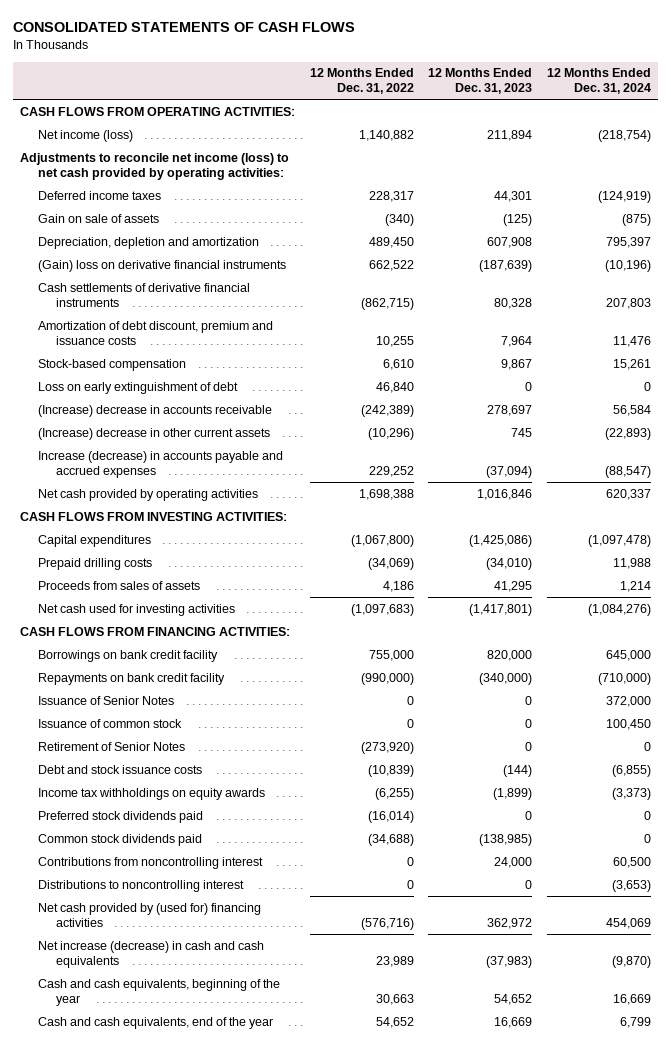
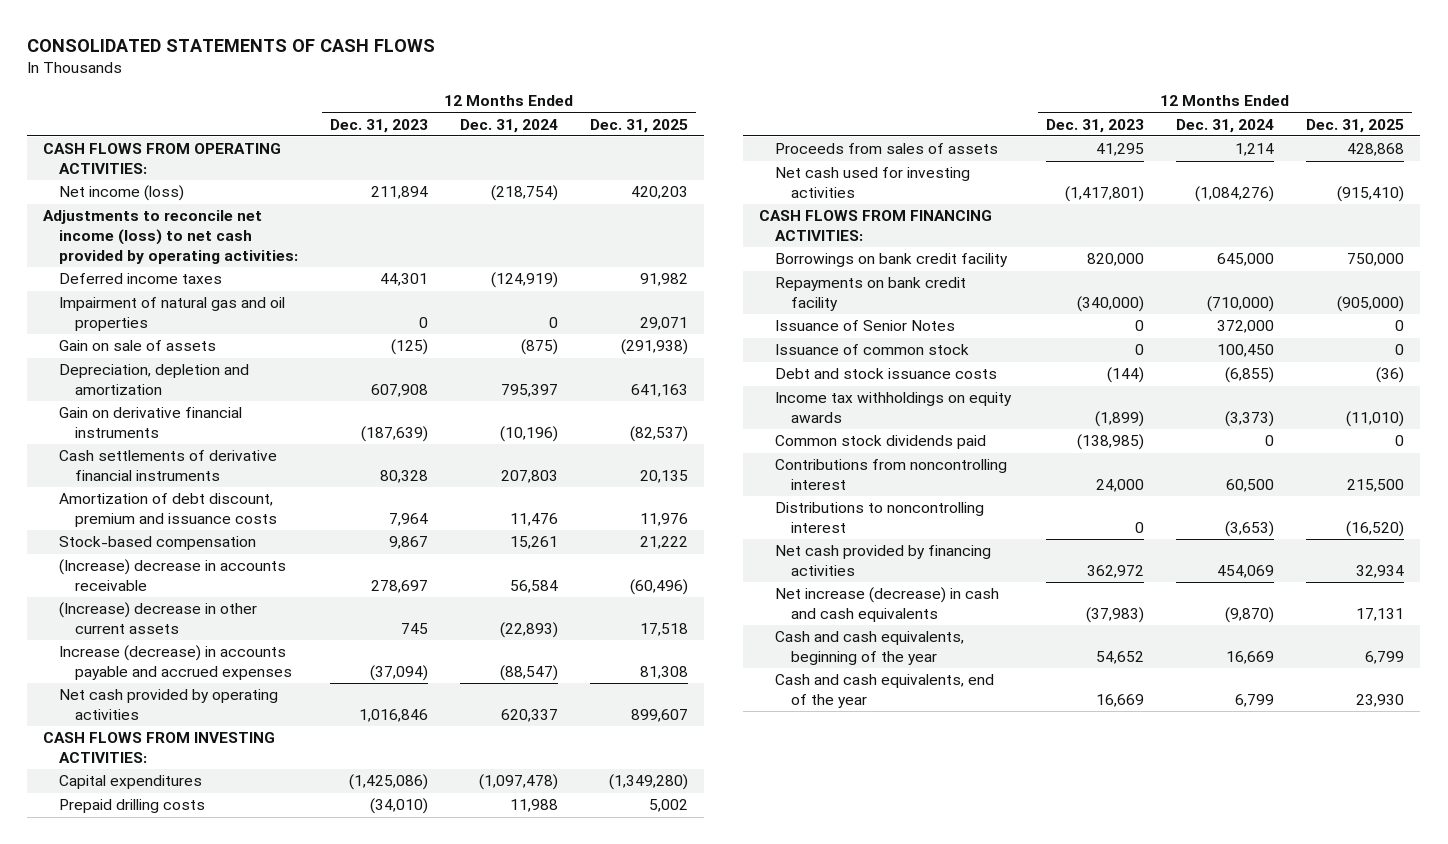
[309,68,414,95] 12 Months Ended Dec. 31, 2022 -> none
none -> [590,118,689,133] Dec. 31, 2025
none -> [59,297,286,331] Impairment of natural gas and oil properties
[38,259,287,272] (Gain) loss on derivative financial instruments -> [59,407,243,438] Gain on derivative financial instruments
[38,381,239,394] Loss on early extinguishment of debt -> none
[38,741,186,751] Retirement of Senior Notes -> none
[38,810,204,823] Preferred stock dividends paid -> none
[38,902,262,927] Net cash provided by (used for) financing activities -> [775,545,992,576] Net cash provided by financing activities

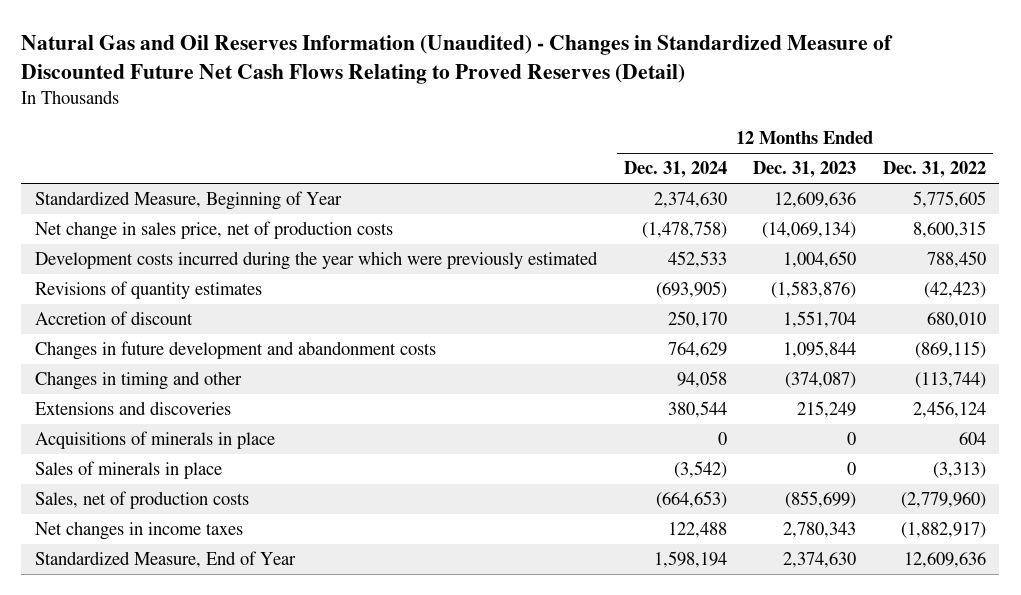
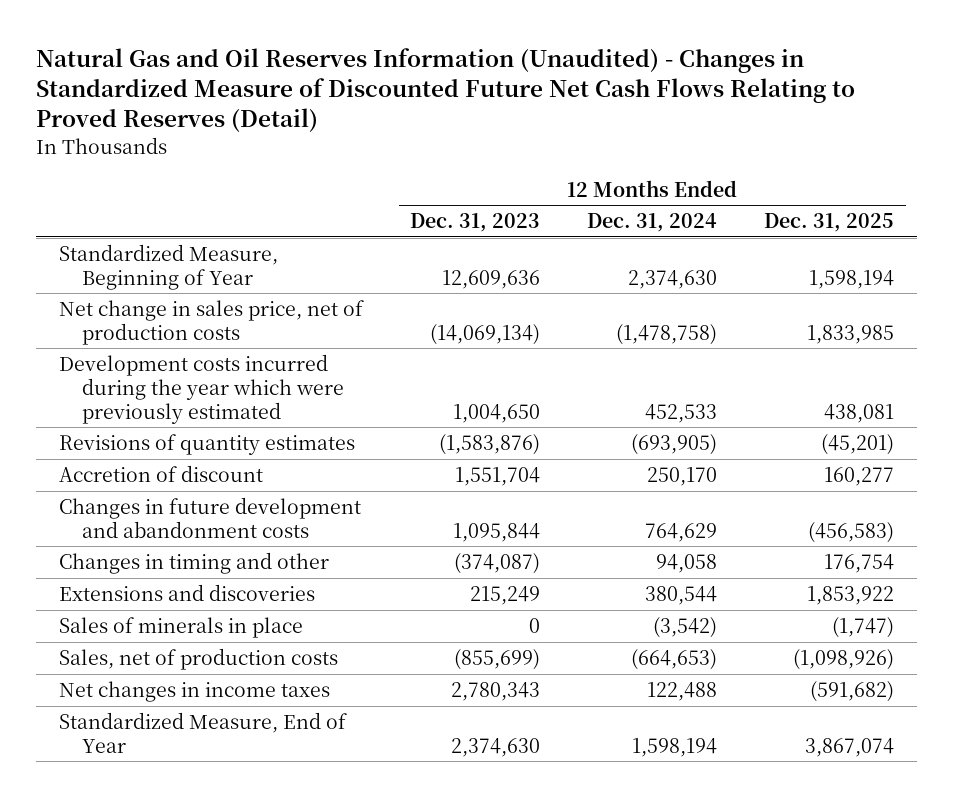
[882,161,986,179] Dec. 31, 2022 -> none
none -> [763,213,894,233] Dec. 31, 2025
[34,431,275,450] Acquisitions of minerals in place -> none

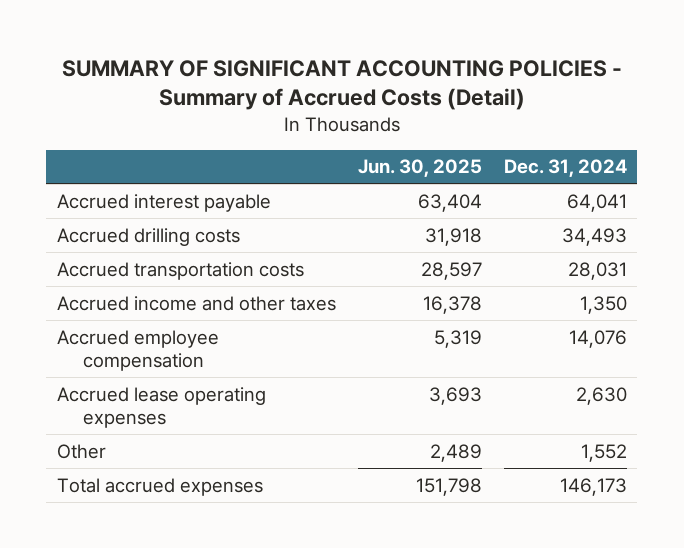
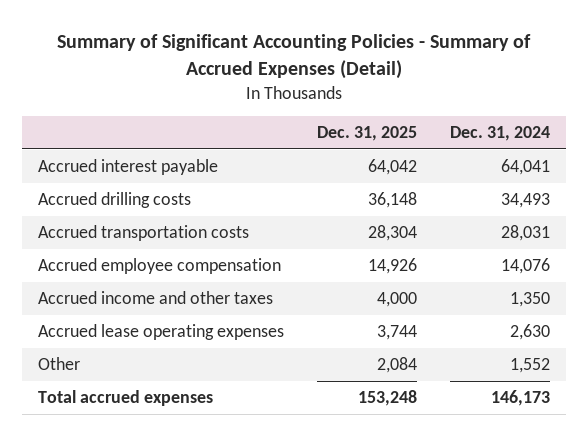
[61,59,622,111] SUMMARY OF SIGNIFICANT ACCOUNTING POLICIES - Summary of Accrued Costs (Detail) -> [57,34,532,80] Summary of Significant Accounting Policies - Summary of Accrued Expenses (Detail)
[357,159,482,178] Jun. 30, 2025 -> none
none -> [317,125,418,141] Dec. 31, 2025
[57,295,337,311] Accrued income and other taxes -> [38,291,274,305] Accrued income and other taxes

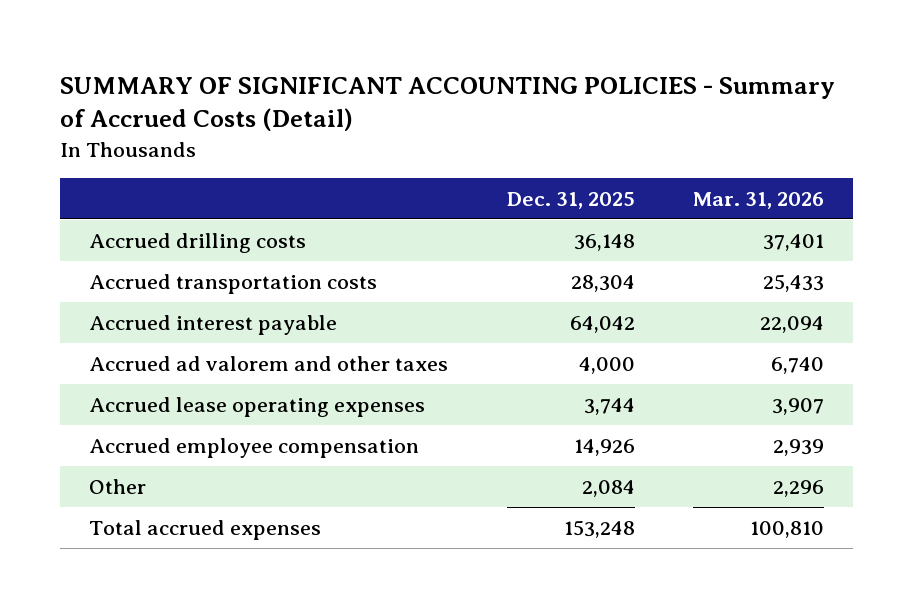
[57,34,532,80] Summary of Significant Accounting Policies - Summary of Accrued Expenses (Detail) -> [59,76,835,132] SUMMARY OF SIGNIFICANT ACCOUNTING POLICIES - Summary of Accrued Costs (Detail)
[449,125,550,141] Dec. 31, 2024 -> none
none -> [693,192,825,210] Mar. 31, 2026
[38,159,219,176] Accrued interest payable -> [89,314,338,335] Accrued interest payable
[38,291,274,305] Accrued income and other taxes -> [89,355,449,371] Accrued ad valorem and other taxes
[38,258,282,275] Accrued employee compensation -> [89,437,420,458] Accrued employee compensation

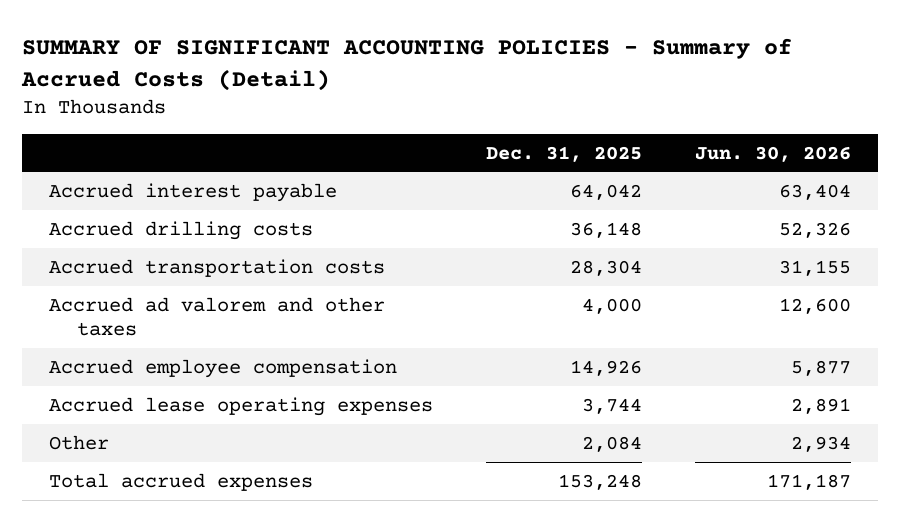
[693,192,825,210] Mar. 31, 2026 -> none
none -> [695,145,852,162] Jun. 30, 2026
[89,314,338,335] Accrued interest payable -> [48,182,337,202] Accrued interest payable
[89,396,426,417] Accrued lease operating expenses -> [48,396,433,416] Accrued lease operating expenses

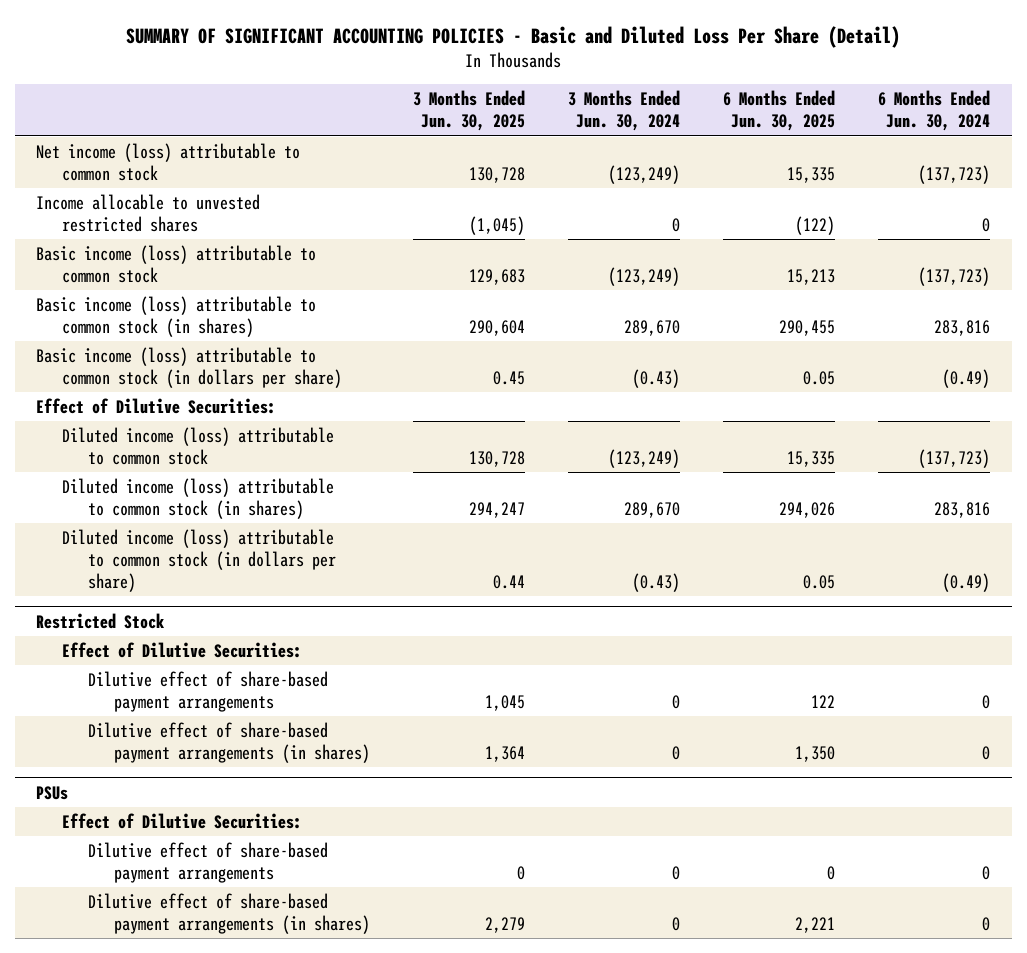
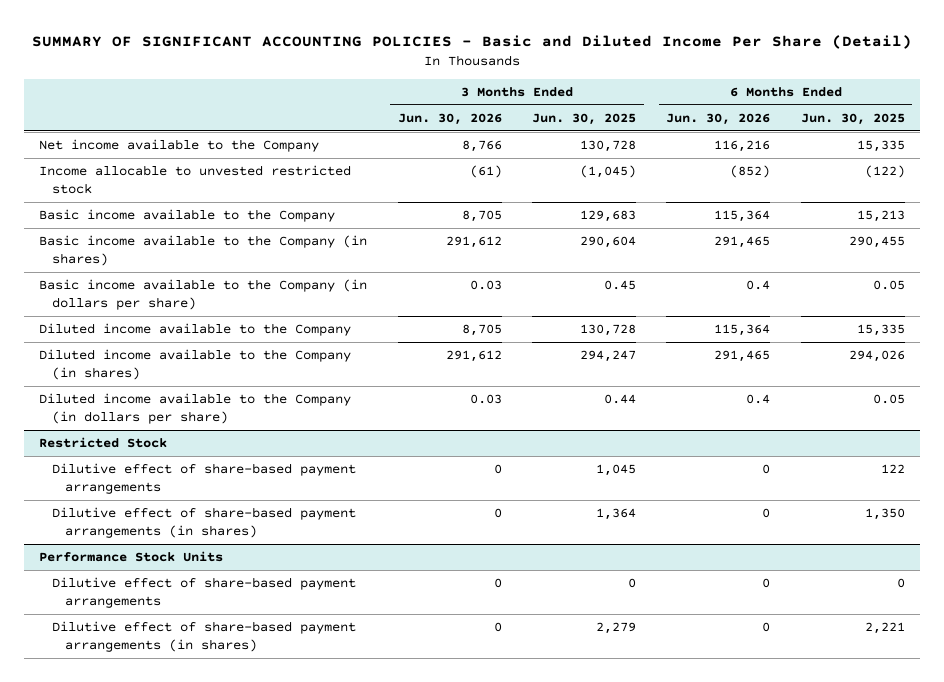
[126,25,901,48] SUMMARY OF SIGNIFICANT ACCOUNTING POLICIES - Basic and Diluted Loss Per Share (Detail) -> [31,34,912,49] SUMMARY OF SIGNIFICANT ACCOUNTING POLICIES - Basic and Diluted Income Per Share (Detail)
[568,90,681,132] 3 Months Ended Jun. 30, 2024 -> none
[878,90,991,132] 6 Months Ended Jun. 30, 2024 -> none
none -> [397,112,502,125] Jun. 30, 2026
none -> [666,112,771,125] Jun. 30, 2026
[36,397,277,414] Effect of Dilutive Securities: -> none
[36,142,301,181] Net income (loss) attributable to common stock -> [39,139,320,153] Net income available to the Company
[36,193,261,232] Income allocable to unvested restricted shares -> [39,165,352,195] Income allocable to unvested restricted stock
[36,244,317,283] Basic income (loss) attributable to common stock -> [39,209,336,223] Basic income available to the Company
[36,295,317,337] Basic income (loss) attributable to common stock (in shares) -> [39,235,368,267] Basic income available to the Company (in shares)
[36,346,343,388] Basic income (loss) attributable to common stock (in dollars per share) -> [39,279,368,311] Basic income available to the Company (in dollars per share)
[62,426,335,465] Diluted income (loss) attributable to common stock -> [39,323,352,337] Diluted income available to the Company
[62,477,335,519] Diluted income (loss) attributable to common stock (in shares) -> [39,349,352,381] Diluted income available to the Company (in shares)
[62,528,336,592] Diluted income (loss) attributable to common stock (in dollars per share) -> [39,393,352,425] Diluted income available to the Company (in dollars per share)
[62,641,303,658] Effect of Dilutive Securities: -> none
[62,812,303,829] Effect of Dilutive Securities: -> none
[36,785,69,800] PSUs -> [39,551,224,563] Performance Stock Units

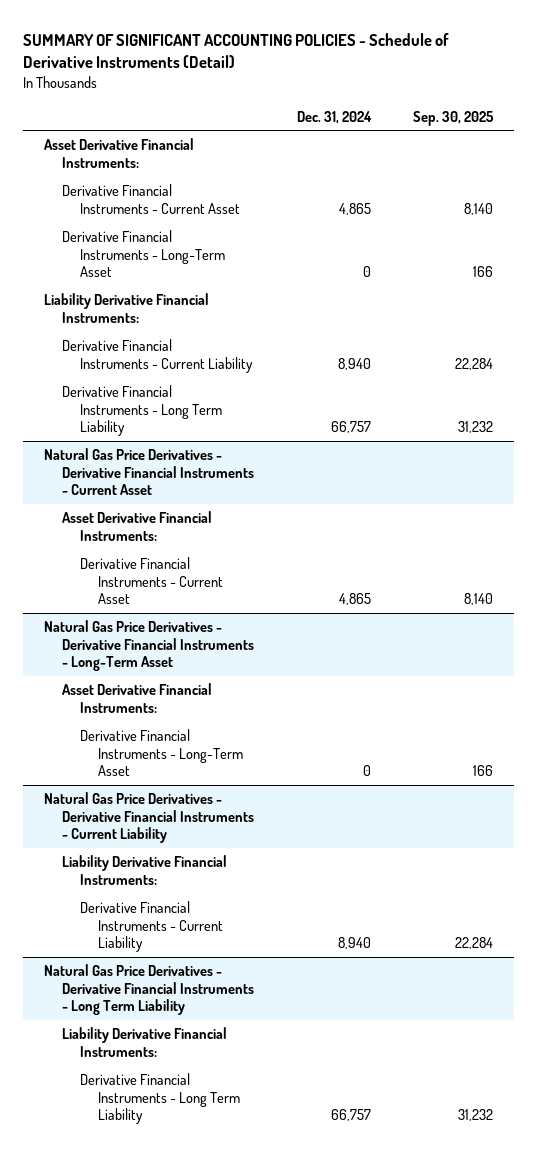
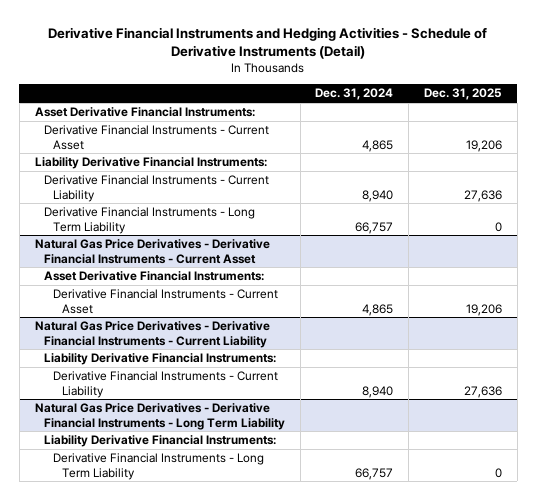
[23,32,450,69] SUMMARY OF SIGNIFICANT ACCOUNTING POLICIES - Schedule of Derivative Instruments (Detail) -> [48,26,488,60] Derivative Financial Instruments and Hedging Activities - Schedule of Derivative Instruments (Detail)
[412,110,494,126] Sep. 30, 2025 -> none
none -> [423,88,502,101] Dec. 31, 2025
[62,230,226,278] Derivative Financial Instruments - Long-Term Asset -> none
[44,620,255,672] Natural Gas Price Derivatives - Derivative Financial Instruments - Long-Term Asset -> none
[62,683,213,713] Asset Derivative Financial Instruments: -> none
[80,729,244,777] Derivative Financial Instruments - Long-Term Asset -> none

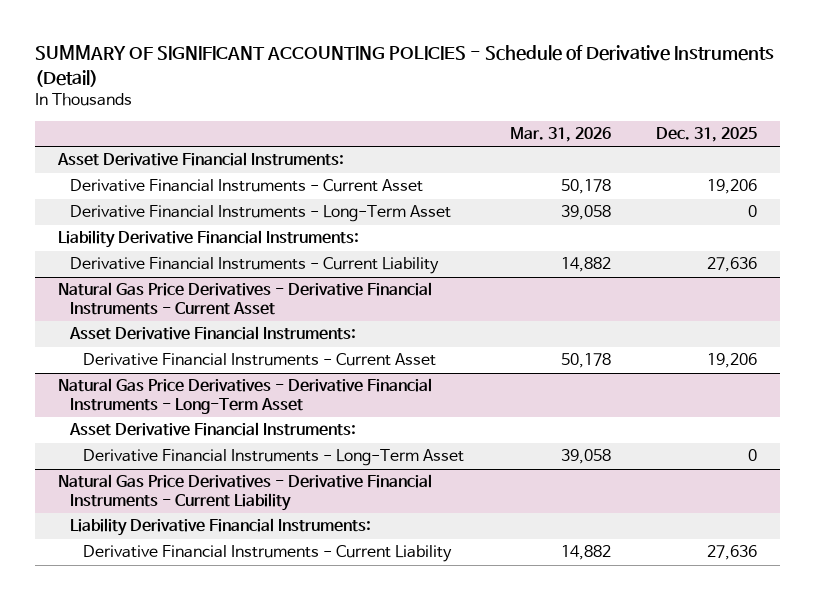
[48,26,488,60] Derivative Financial Instruments and Hedging Activities - Schedule of Derivative Instruments (Detail) -> [35,45,775,87] SUMMARY OF SIGNIFICANT ACCOUNTING POLICIES - Schedule of Derivative Instruments (Detail)
[315,88,394,101] Dec. 31, 2024 -> none
none -> [509,127,611,143] Mar. 31, 2026
none -> [70,205,452,223] Derivative Financial Instruments - Long-Term Asset
[43,207,255,234] Derivative Financial Instruments - Long Term Liability -> none
none -> [57,378,432,414] Natural Gas Price Derivatives - Derivative Financial Instruments - Long-Term Asset
none -> [69,422,357,437] Asset Derivative Financial Instruments:
none -> [82,449,464,467] Derivative Financial Instruments - Long-Term Asset
[34,403,285,430] Natural Gas Price Derivatives - Derivative Financial Instruments - Long Term Liability -> none
[43,435,276,448] Liability Derivative Financial Instruments: -> none
[53,453,265,480] Derivative Financial Instruments - Long Term Liability -> none

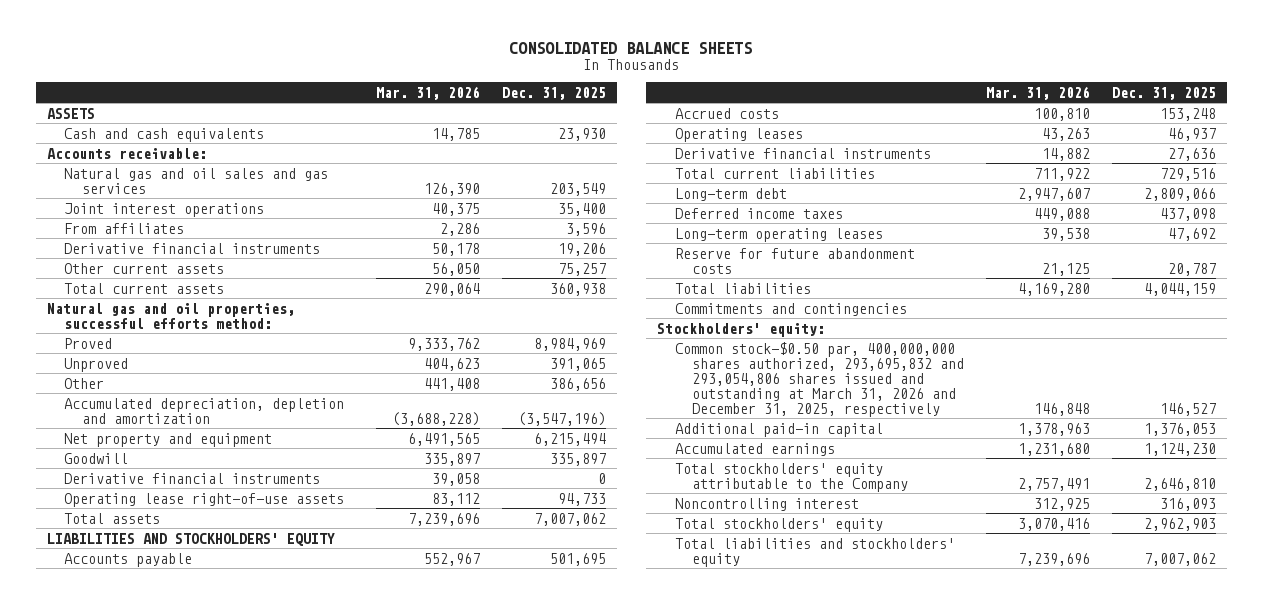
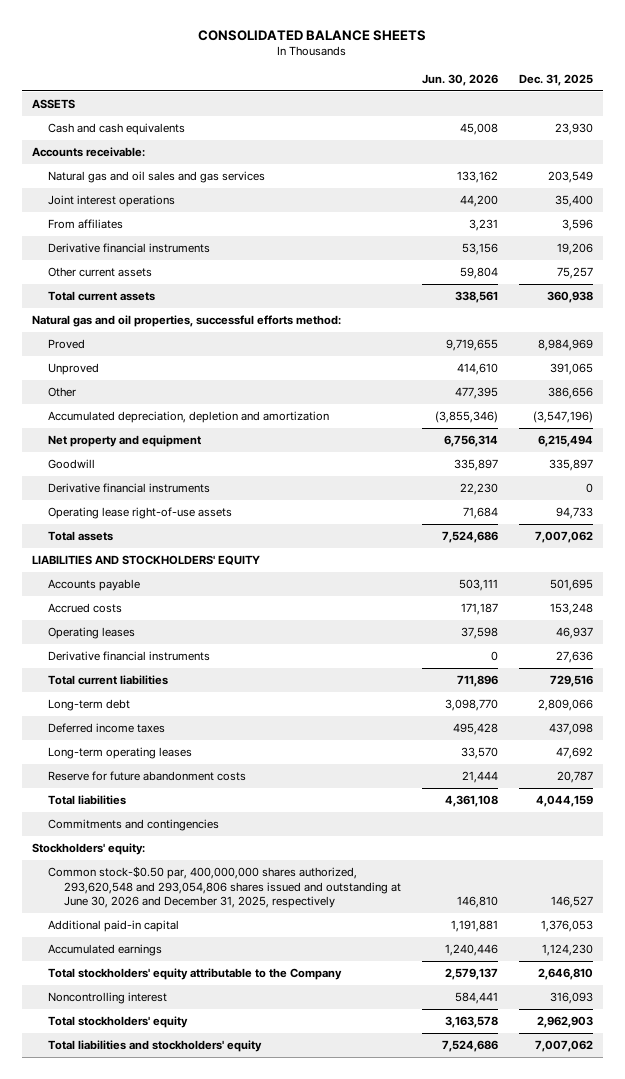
[375,85,480,100] Mar. 31, 2026 -> none
none -> [421,73,498,86] Jun. 30, 2026
[674,341,964,417] Common stock-$0.50 par, 400,000,000 shares authorized, 293,695,832 and 293,054,806 shares issued and outstanding at March 31, 2026 and December 31, 2025, respectively -> [47,865,401,909] Common stock-$0.50 par, 400,000,000 shares authorized, 293,620,548 and 293,054,806 shares issued and outstanding at June 30, 2026 and December 31, 2025, respectively

